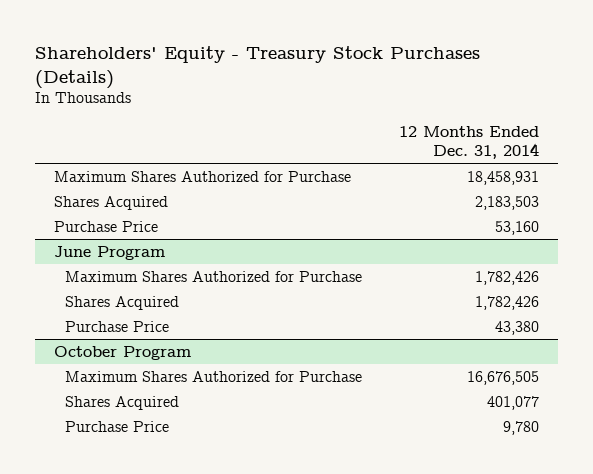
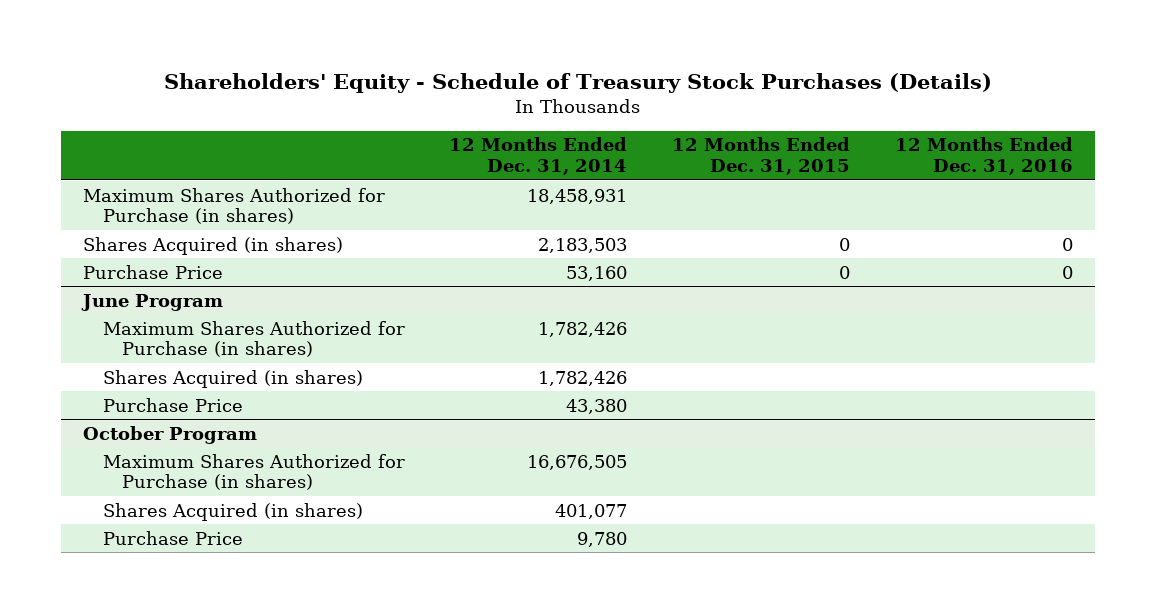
[34,45,480,89] Shareholders' Equity - Treasury Stock Purchases (Details) -> [164,72,993,93] Shareholders' Equity - Schedule of Treasury Stock Purchases (Details)
none -> [672,137,851,176] 12 Months Ended Dec. 31, 2015
none -> [894,137,1073,176] 12 Months Ended Dec. 31, 2016
[53,170,351,182] Maximum Shares Authorized for Purchase -> [83,187,386,225] Maximum Shares Authorized for Purchase (in shares)
[53,195,168,210] Shares Acquired -> [83,236,344,255] Shares Acquired (in shares)
[64,270,362,282] Maximum Shares Authorized for Purchase -> [102,320,405,358] Maximum Shares Authorized for Purchase (in shares)
[64,295,179,310] Shares Acquired -> [102,369,363,388] Shares Acquired (in shares)
[64,370,362,382] Maximum Shares Authorized for Purchase -> [102,453,405,491] Maximum Shares Authorized for Purchase (in shares)
[64,395,179,410] Shares Acquired -> [102,502,363,521] Shares Acquired (in shares)

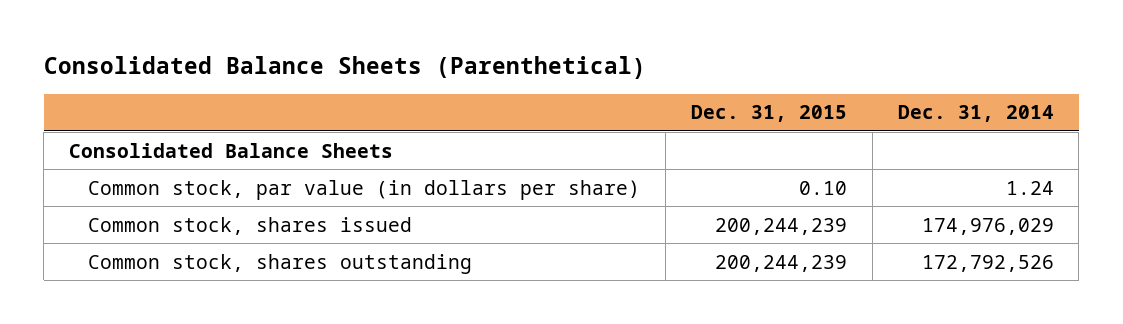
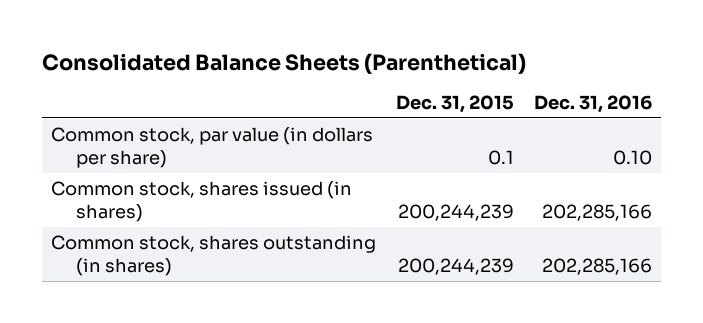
[897,105,1054,123] Dec. 31, 2014 -> none
none -> [533,95,652,114] Dec. 31, 2016
[69,142,394,158] Consolidated Balance Sheets -> none
[799,180,848,195] 0.10 -> [487,150,514,166] 0.1
[88,216,413,235] Common stock, shares issued -> [51,180,353,223] Common stock, shares issued (in shares)
[88,253,473,274] Common stock, shares outstanding -> [51,234,377,277] Common stock, shares outstanding (in shares)

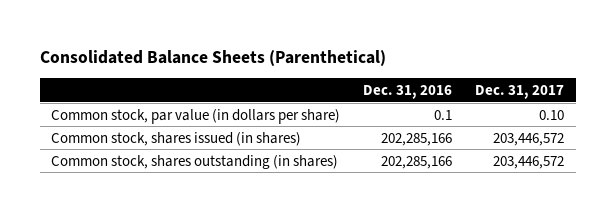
[395,95,514,114] Dec. 31, 2015 -> none
none -> [475,84,565,99] Dec. 31, 2017
[612,150,652,166] 0.10 -> [434,109,453,120] 0.1

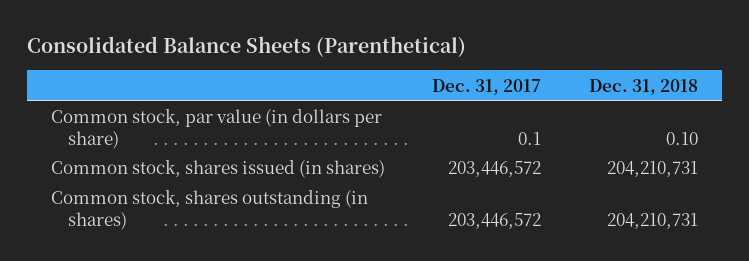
[363,84,453,99] Dec. 31, 2016 -> none
none -> [589,78,699,95] Dec. 31, 2018
[539,109,565,120] 0.10 -> [518,131,542,145] 0.1

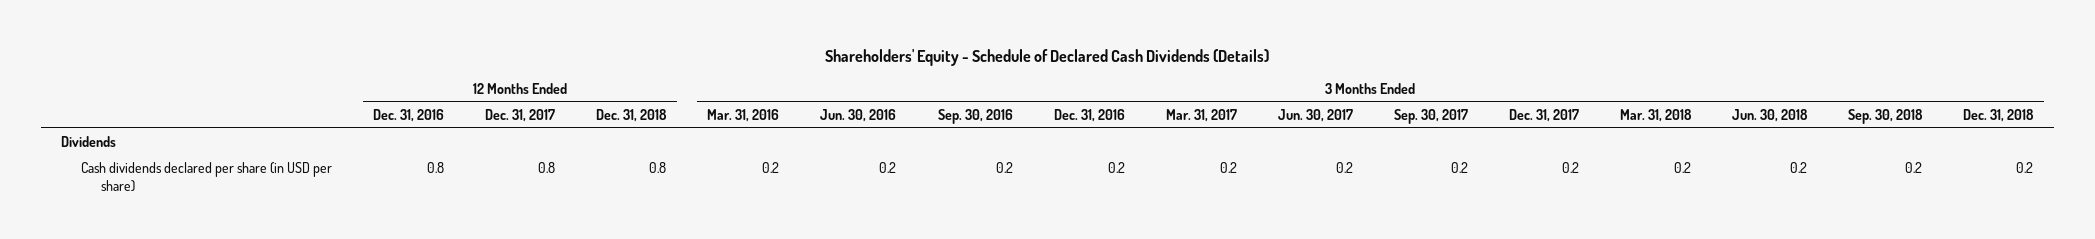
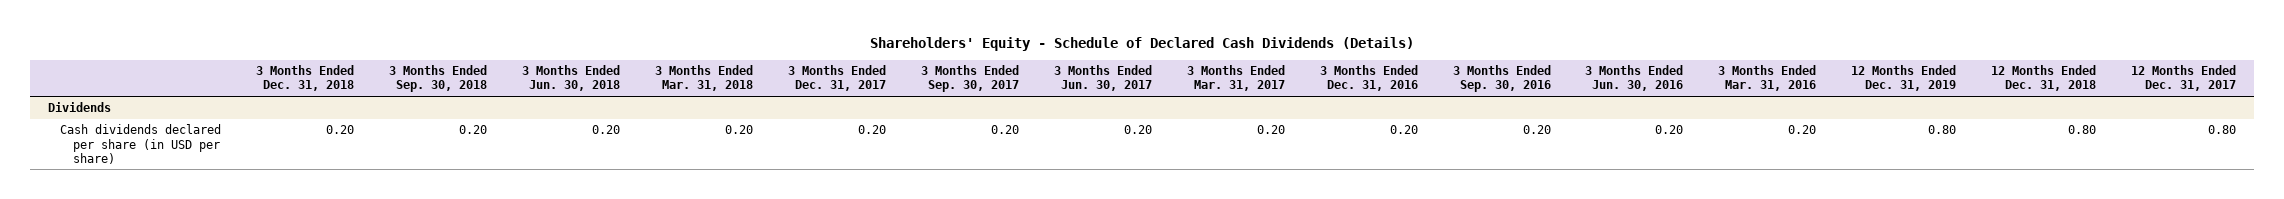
[373,108,445,122] Dec. 31, 2016 -> none
none -> [1851,65,1957,92] 12 Months Ended Dec. 31, 2019
[538,161,556,173] 0.8 -> [2208,125,2237,135] 0.80
[649,161,667,173] 0.8 -> [2068,125,2097,135] 0.80
[762,161,780,173] 0.2 -> [1788,125,1817,135] 0.20
[879,161,897,173] 0.2 -> [1655,125,1684,135] 0.20
[995,161,1013,173] 0.2 -> [1522,125,1551,135] 0.20
[1107,161,1125,173] 0.2 -> [1389,125,1418,135] 0.20
[1219,161,1237,173] 0.2 -> [1256,125,1285,135] 0.20
[1335,161,1353,173] 0.2 -> [1123,125,1152,135] 0.20
[1450,161,1468,173] 0.2 -> [990,125,1019,135] 0.20
[1562,161,1580,173] 0.2 -> [857,125,886,135] 0.20
[1674,161,1692,173] 0.2 -> [724,125,753,135] 0.20
[1790,161,1808,173] 0.2 -> [591,125,620,135] 0.20
[1905,161,1923,173] 0.2 -> [459,125,488,135] 0.20
[2016,161,2034,173] 0.2 -> [326,125,355,135] 0.20

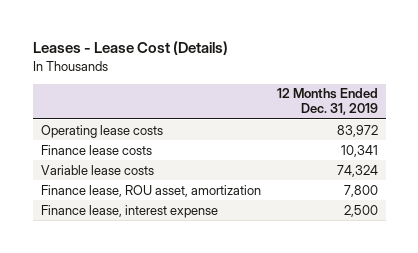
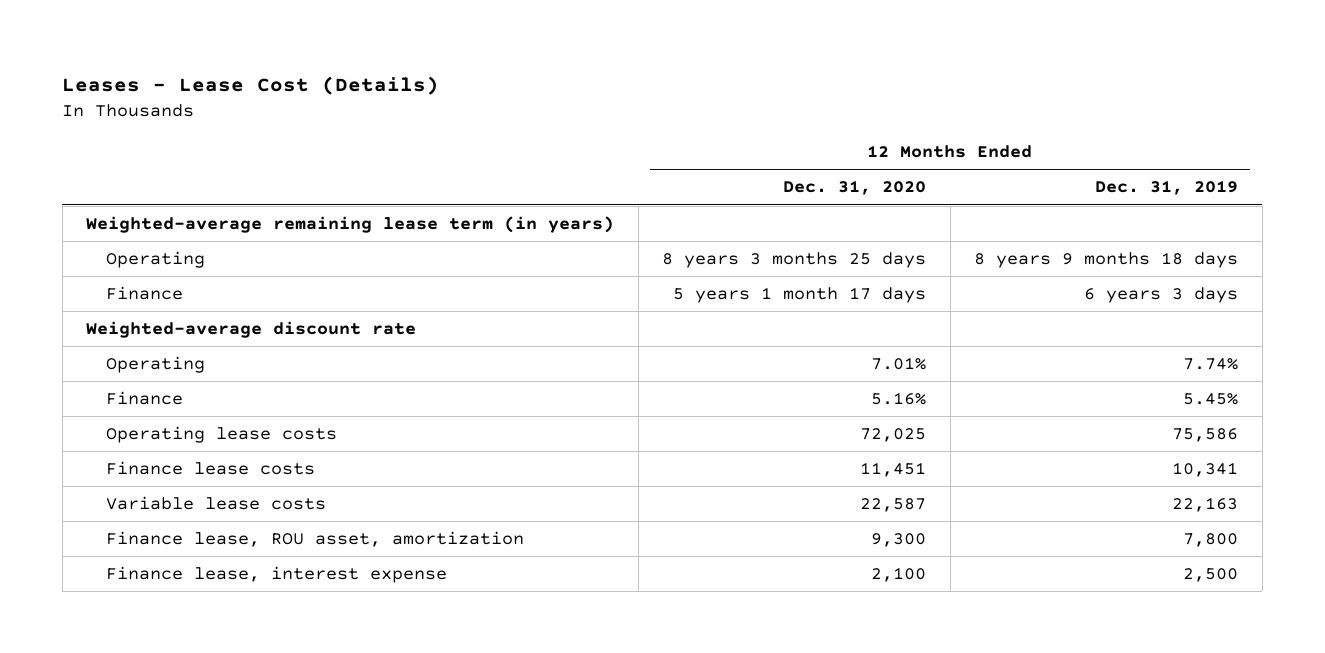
none -> [783,180,927,196] Dec. 31, 2020
none -> [86,216,615,234] Weighted-average remaining lease term (in years)
none -> [105,251,205,269] Operating
none -> [105,286,183,301] Finance
none -> [86,321,417,339] Weighted-average discount rate
none -> [105,356,205,374] Operating
none -> [105,391,183,406] Finance
[336,124,378,137] 83,972 -> [1172,428,1239,443] 75,586
[336,164,378,177] 74,324 -> [1172,497,1239,513] 22,163

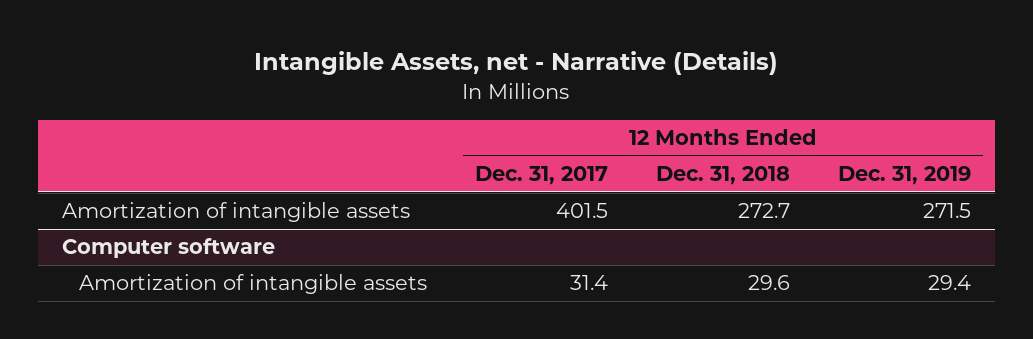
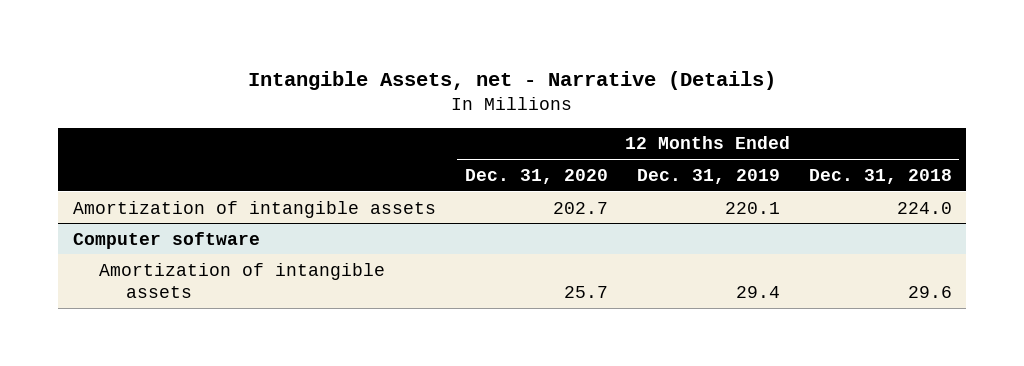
[475,166,609,186] Dec. 31, 2017 -> none
none -> [464,168,608,184] Dec. 31, 2020
[738,203,791,219] 272.7 -> [896,201,952,214] 224.0
[923,203,972,219] 271.5 -> [724,201,780,214] 220.1

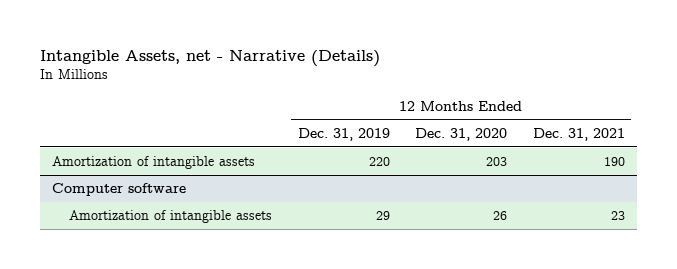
[808,168,952,184] Dec. 31, 2018 -> none
none -> [532,127,625,141] Dec. 31, 2021
[552,201,608,214] 202.7 -> [486,157,508,167] 203
[724,201,780,214] 220.1 -> [368,157,390,167] 220
[563,286,608,299] 25.7 -> [493,211,508,221] 26
[735,286,780,299] 29.4 -> [375,211,390,221] 29

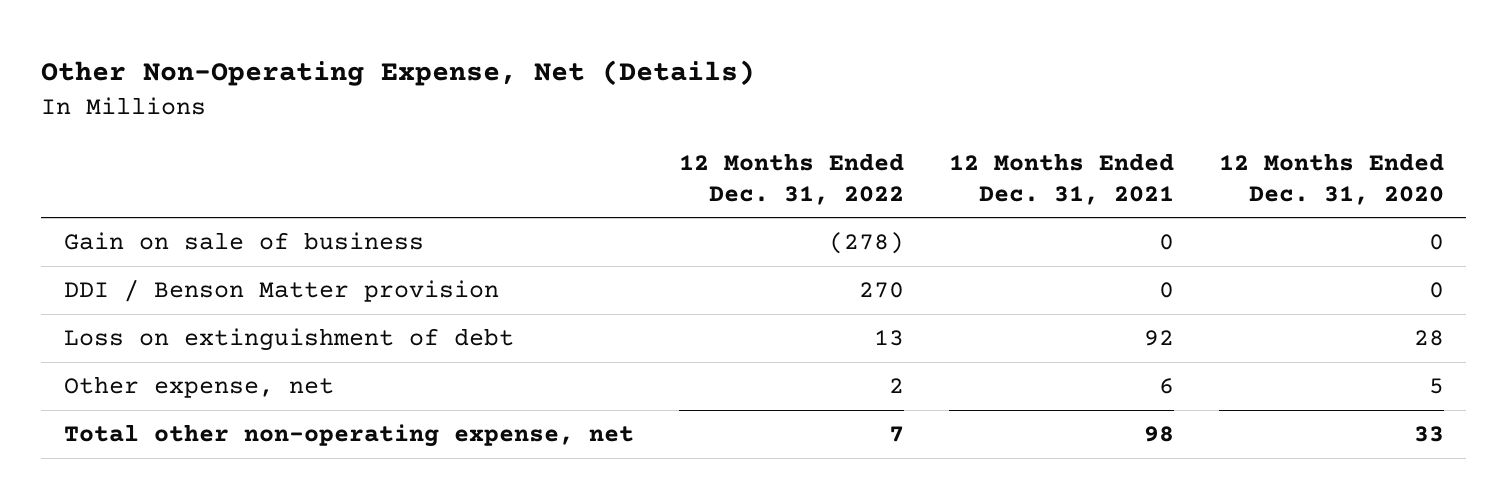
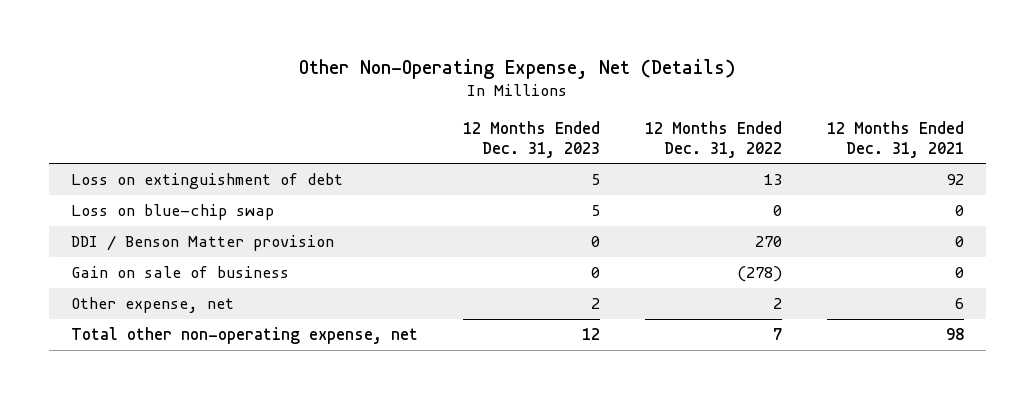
[1218,152,1444,205] 12 Months Ended Dec. 31, 2020 -> none
none -> [462,120,600,158] 12 Months Ended Dec. 31, 2023
none -> [71,204,275,221] Loss on blue-chip swap
[63,279,499,303] DDI / Benson Matter provision -> [71,235,335,252] DDI / Benson Matter provision
[63,232,424,251] Gain on sale of business -> [71,266,290,279] Gain on sale of business

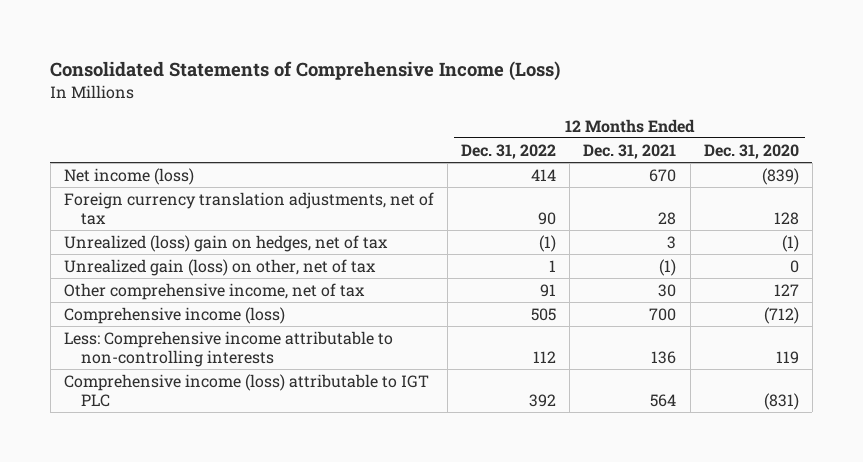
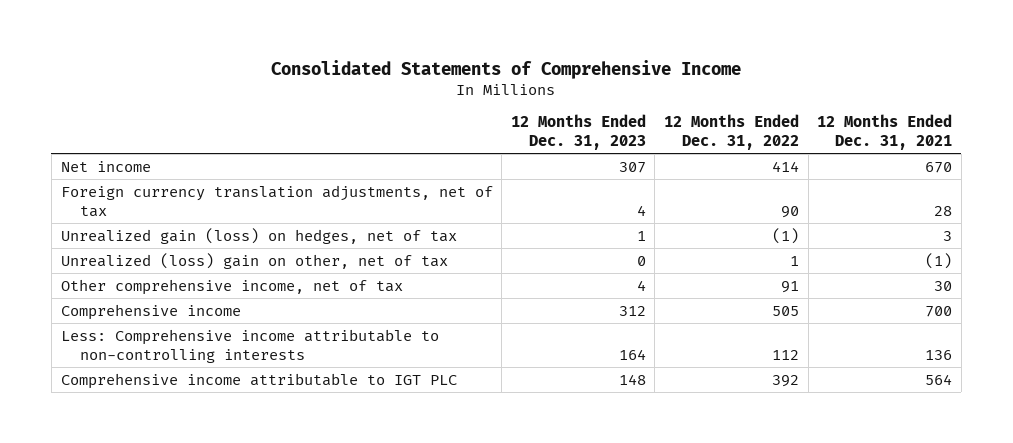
[50,60,561,81] Consolidated Statements of Comprehensive Income (Loss) -> [271,59,742,79] Consolidated Statements of Comprehensive Income
[703,143,799,159] Dec. 31, 2020 -> none
none -> [510,114,646,151] 12 Months Ended Dec. 31, 2023
[64,167,195,185] Net income (loss) -> [60,160,151,172] Net income
[64,234,389,252] Unrealized (loss) gain on hedges, net of tax -> [60,227,457,244] Unrealized gain (loss) on hedges, net of tax
[64,258,377,276] Unrealized gain (loss) on other, net of tax -> [60,252,448,269] Unrealized (loss) gain on other, net of tax
[64,306,286,324] Comprehensive income (loss) -> [60,303,241,320] Comprehensive income
[64,373,430,408] Comprehensive income (loss) attributable to IGT PLC -> [60,372,457,389] Comprehensive income attributable to IGT PLC

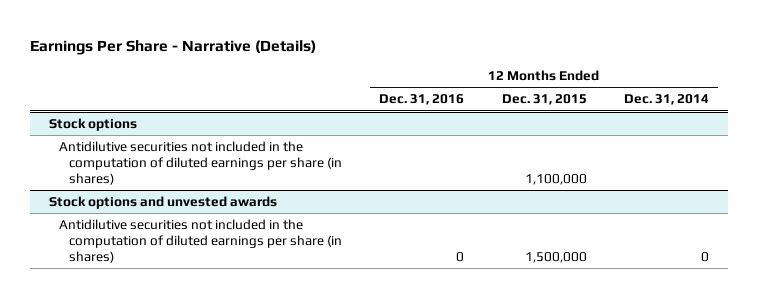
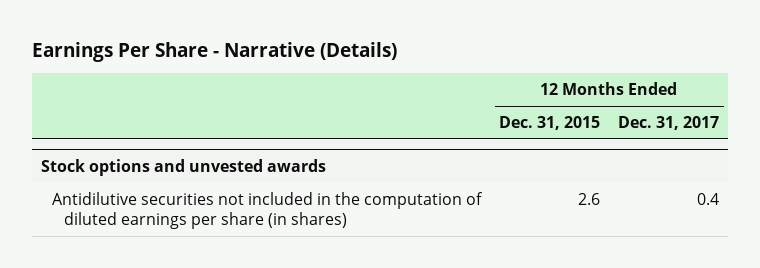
[379,94,465,106] Dec. 31, 2016 -> none
[624,94,710,106] Dec. 31, 2014 -> none
none -> [618,116,720,131] Dec. 31, 2017
[48,117,137,131] Stock options -> none
[58,140,342,185] Antidilutive securities not included in the computation of diluted earnings per share (in shares) -> none
[524,251,587,263] 1,500,000 -> [578,193,601,206] 2.6

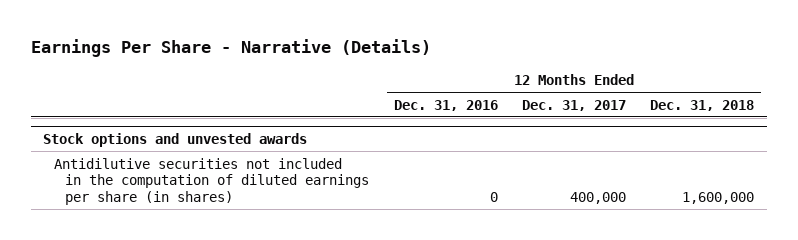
[499,116,601,131] Dec. 31, 2015 -> none
none -> [393,99,498,111] Dec. 31, 2016
none -> [650,99,755,111] Dec. 31, 2018
[697,193,720,206] 0.4 -> [570,192,627,205] 400,000

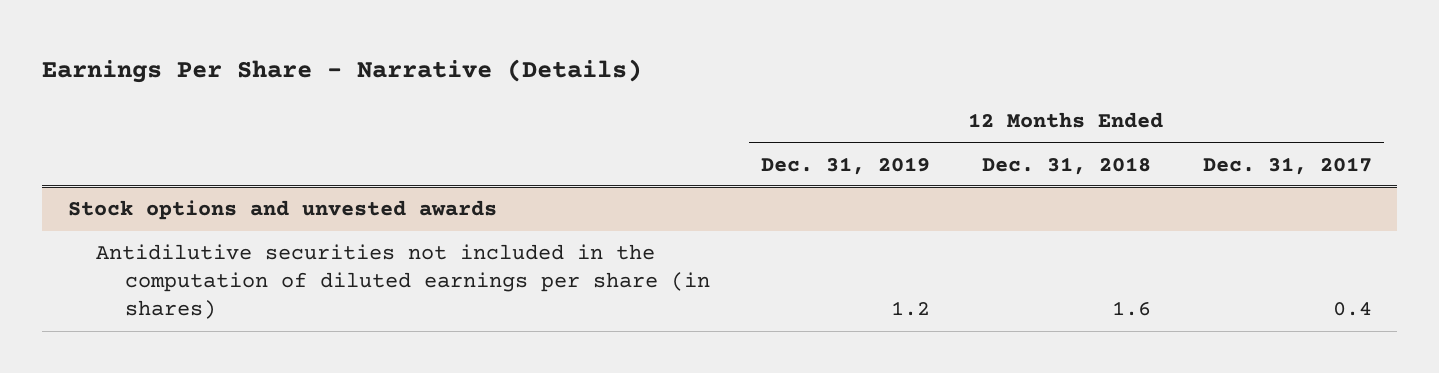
[393,99,498,111] Dec. 31, 2016 -> none
none -> [761,156,931,175] Dec. 31, 2019
[570,192,627,205] 400,000 -> [1332,302,1372,317] 0.4
[682,192,755,205] 1,600,000 -> [1111,301,1151,317] 1.6

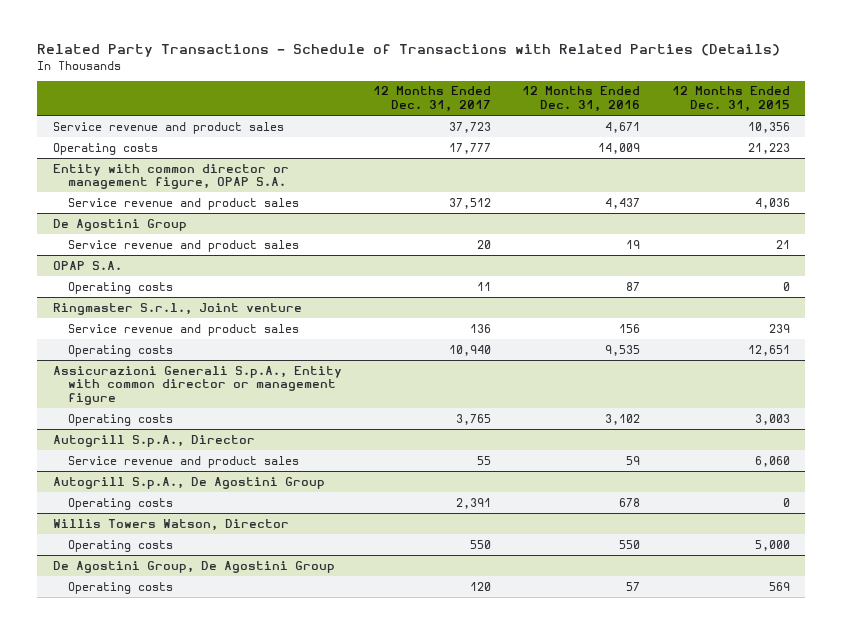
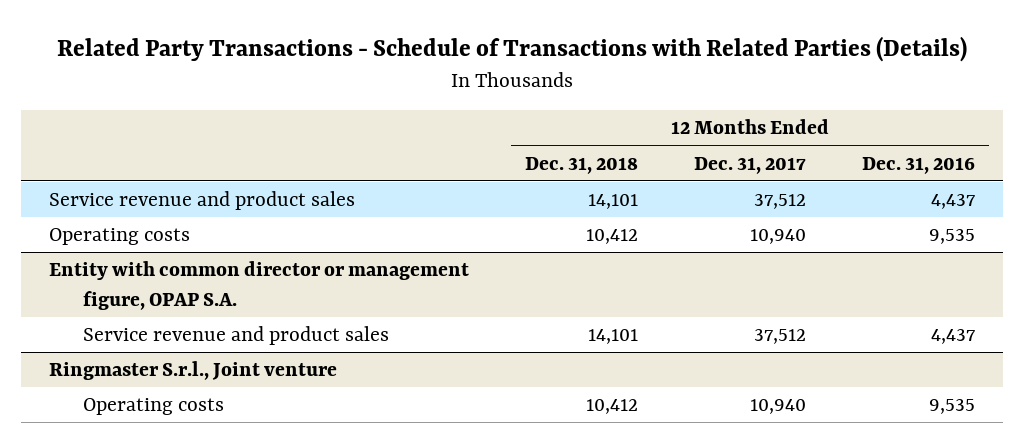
[671,86,790,113] 12 Months Ended Dec. 31, 2015 -> none
none -> [525,156,639,174] Dec. 31, 2018
[448,121,491,133] 37,723 -> [754,194,807,210] 37,512
[605,121,641,133] 4,671 -> [931,194,976,210] 4,437
[448,142,491,154] 17,777 -> [750,229,807,245] 10,940
[598,142,641,154] 14,009 -> [929,229,976,245] 9,535
[52,218,187,231] De Agostini Group -> none
[68,239,300,252] Service revenue and product sales -> none
[52,260,122,270] OPAP S.A. -> none
[68,281,174,294] Operating costs -> none
[68,323,300,336] Service revenue and product sales -> none
[52,365,342,406] Assicurazioni Generali S.p.A., Entity with common director or management figure -> none
[68,413,174,426] Operating costs -> none
[52,434,255,447] Autogrill S.p.A., Director -> none
[68,455,300,468] Service revenue and product sales -> none
[52,476,325,489] Autogrill S.p.A., De Agostini Group -> none
[68,497,174,510] Operating costs -> none
[52,518,289,531] Willis Towers Watson, Director -> none
[68,539,174,552] Operating costs -> none
[52,560,335,573] De Agostini Group, De Agostini Group -> none
[68,581,174,594] Operating costs -> none

